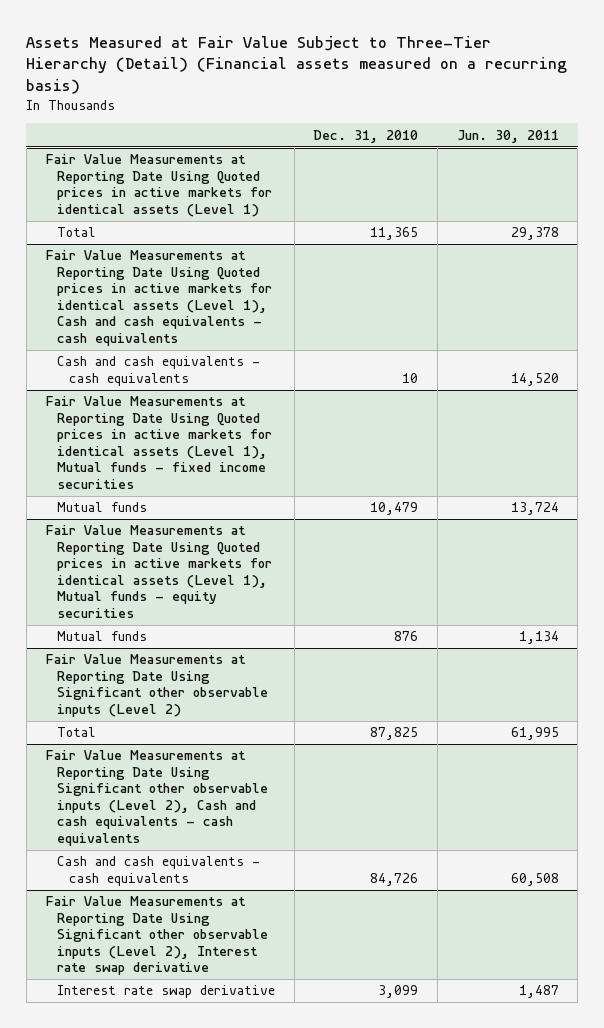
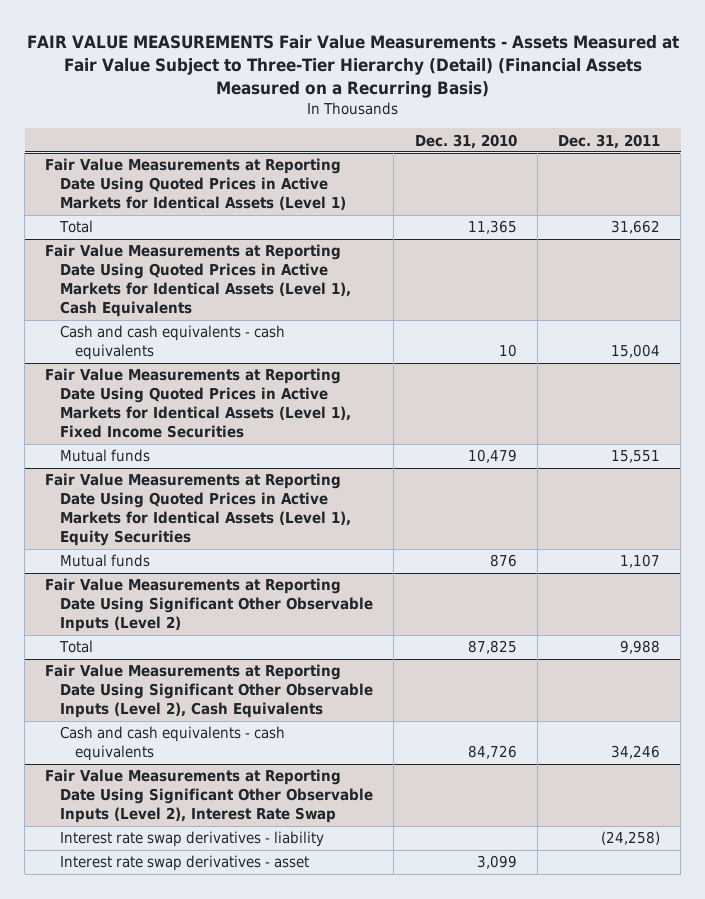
[26,35,568,94] Assets Measured at Fair Value Subject to Three-Tier Hierarchy (Detail) (Financial assets measured on a recurring basis) -> [26,34,679,98] FAIR VALUE MEASUREMENTS Fair Value Measurements - Assets Measured at Fair Value Subject to Three-Tier Hierarchy (Detail) (Financial Assets Measured on a Recurring Basis)
[456,129,559,143] Jun. 30, 2011 -> none
none -> [557,133,660,149] Dec. 31, 2011
[45,154,273,217] Fair Value Measurements at Reporting Date Using Quoted prices in active markets for identical assets (Level 1) -> [45,158,347,211] Fair Value Measurements at Reporting Date Using Quoted Prices in Active Markets for Identical Assets (Level 1)
[45,250,273,346] Fair Value Measurements at Reporting Date Using Quoted prices in active markets for identical assets (Level 1), Cash and cash equivalents - cash equivalents -> [45,244,352,318] Fair Value Measurements at Reporting Date Using Quoted Prices in Active Markets for Identical Assets (Level 1), Cash Equivalents
[45,396,273,489] Fair Value Measurements at Reporting Date Using Quoted prices in active markets for identical assets (Level 1), Mutual funds - fixed income securities -> [45,368,352,439] Fair Value Measurements at Reporting Date Using Quoted Prices in Active Markets for Identical Assets (Level 1), Fixed Income Securities
[45,525,273,618] Fair Value Measurements at Reporting Date Using Quoted prices in active markets for identical assets (Level 1), Mutual funds - equity securities -> [45,473,352,547] Fair Value Measurements at Reporting Date Using Quoted Prices in Active Markets for Identical Assets (Level 1), Equity Securities
[45,654,269,717] Fair Value Measurements at Reporting Date Using Significant other observable inputs (Level 2) -> [45,578,374,633] Fair Value Measurements at Reporting Date Using Significant Other Observable Inputs (Level 2)
[45,750,269,846] Fair Value Measurements at Reporting Date Using Significant other observable inputs (Level 2), Cash and cash equivalents - cash equivalents -> [45,664,374,719] Fair Value Measurements at Reporting Date Using Significant Other Observable Inputs (Level 2), Cash Equivalents
[45,896,269,976] Fair Value Measurements at Reporting Date Using Significant other observable inputs (Level 2), Interest rate swap derivative -> [45,769,374,824] Fair Value Measurements at Reporting Date Using Significant Other Observable Inputs (Level 2), Interest Rate Swap
none -> [60,831,325,848] Interest rate swap derivatives - liability
[57,985,276,999] Interest rate swap derivative -> [60,855,310,872] Interest rate swap derivatives - asset

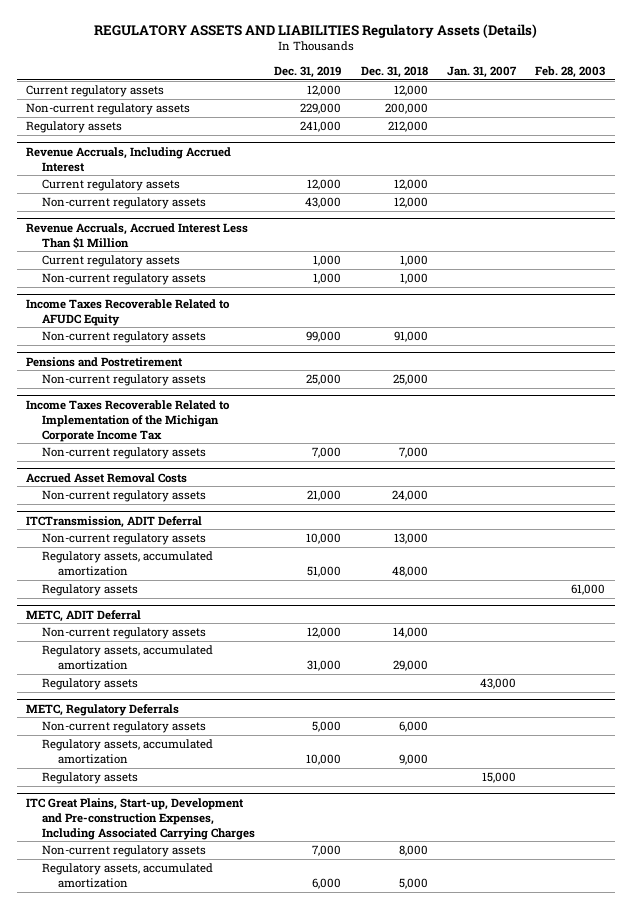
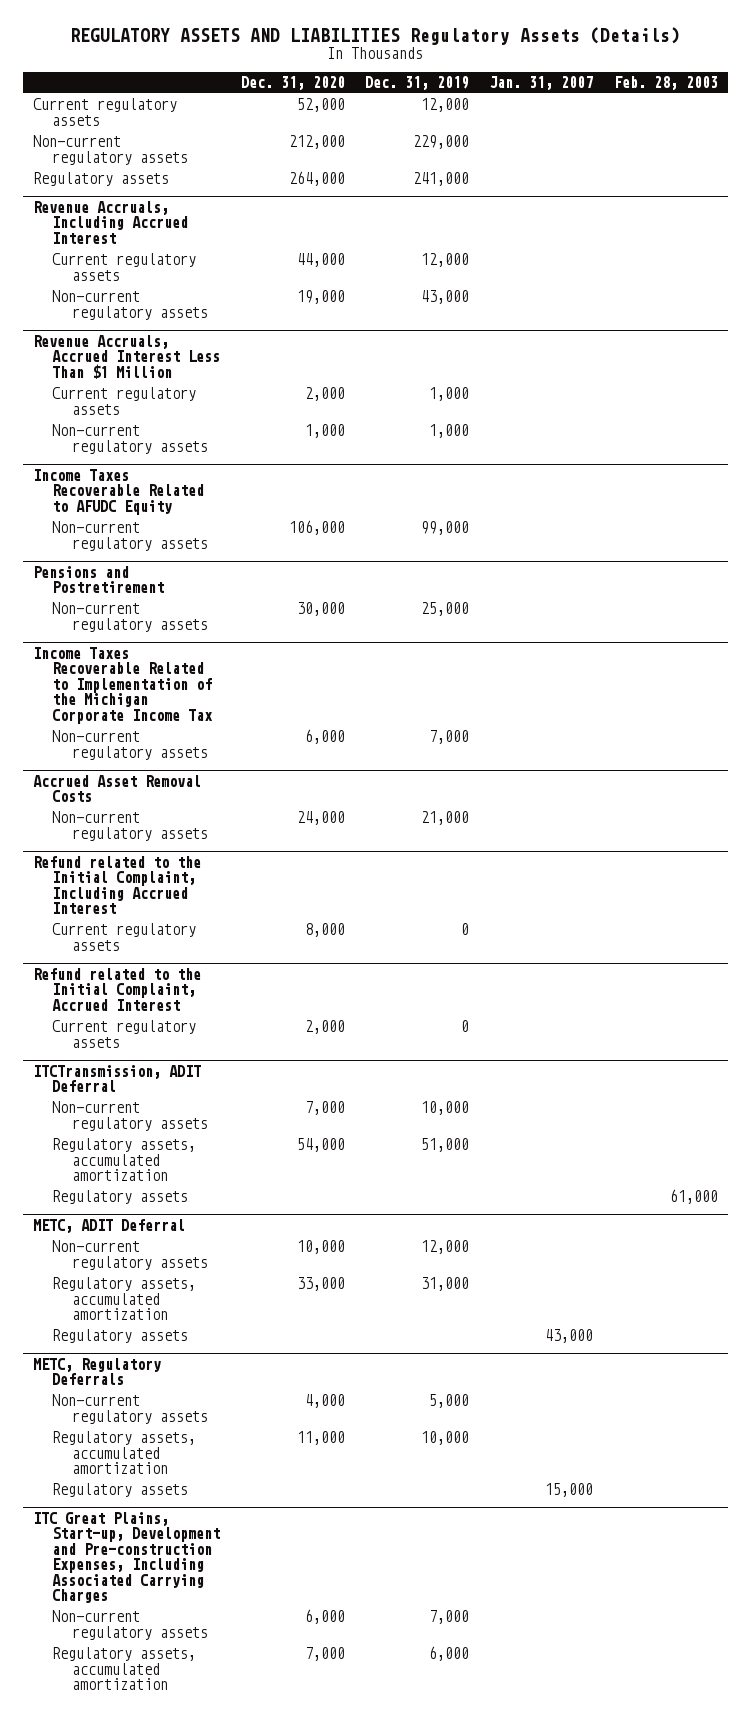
[360,65,428,78] Dec. 31, 2018 -> none
none -> [240,75,345,90] Dec. 31, 2020
none -> [32,856,201,915] Refund related to the Initial Complaint, Including Accrued Interest
none -> [52,923,197,951] Current regulatory assets
none -> [32,968,201,1011] Refund related to the Initial Complaint, Accrued Interest
none -> [52,1020,197,1048] Current regulatory assets

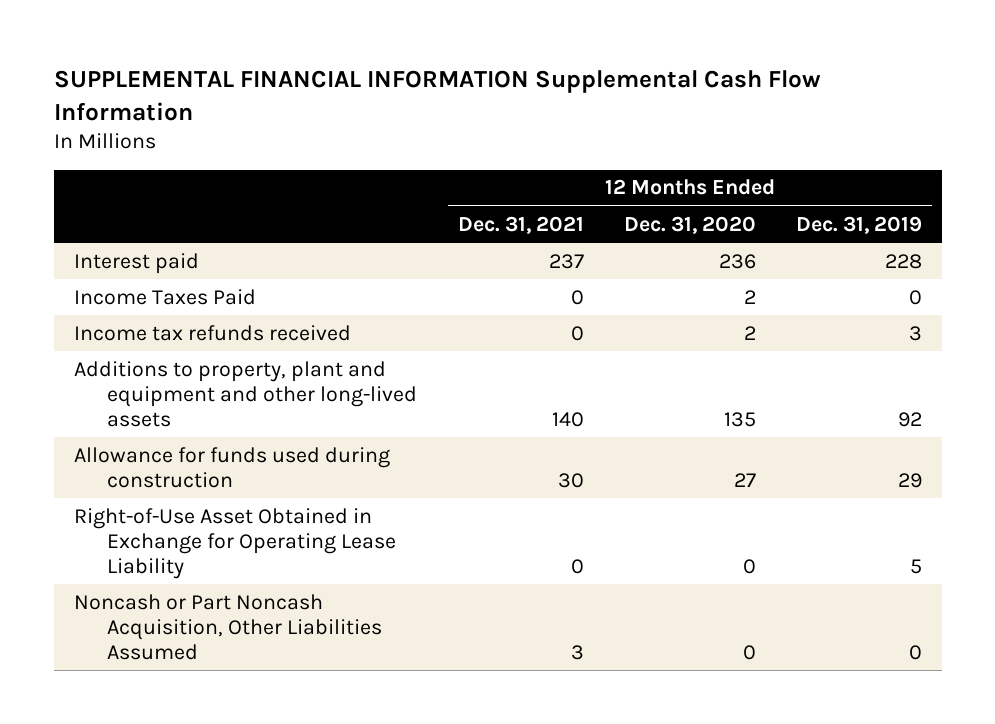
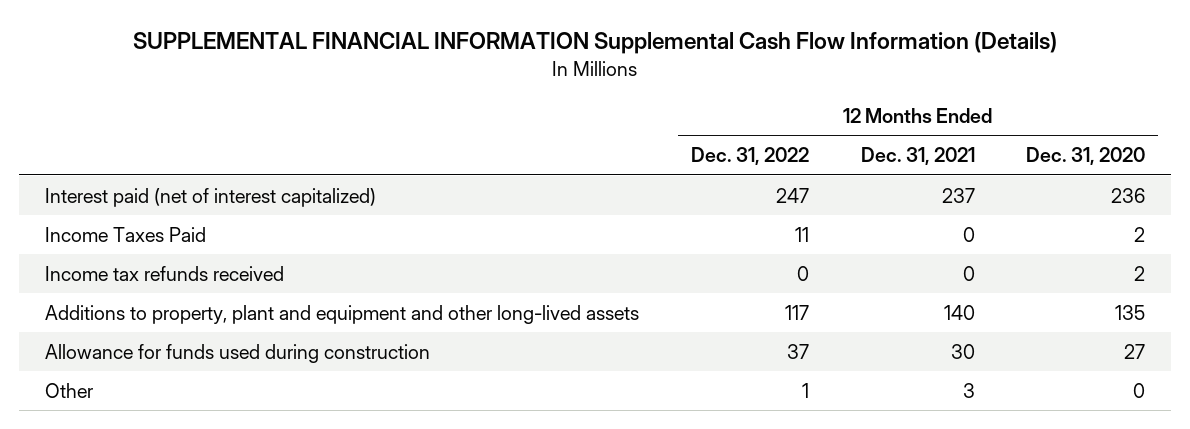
[53,69,821,121] SUPPLEMENTAL FINANCIAL INFORMATION Supplemental Cash Flow Information -> [133,32,1058,55] SUPPLEMENTAL FINANCIAL INFORMATION Supplemental Cash Flow Information (Details)
[795,215,922,234] Dec. 31, 2019 -> none
none -> [690,147,809,166] Dec. 31, 2022
[73,252,199,274] Interest paid -> [44,187,376,207] Interest paid (net of interest capitalized)
[73,507,397,579] Right-of-Use Asset Obtained in Exchange for Operating Lease Liability -> none
[73,593,383,660] Noncash or Part Noncash Acquisition, Other Liabilities Assumed -> none
none -> [44,382,93,398] Other

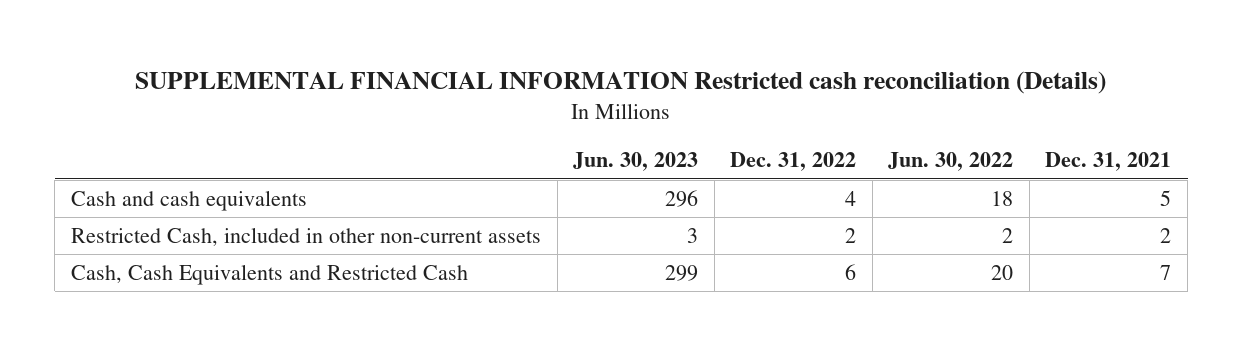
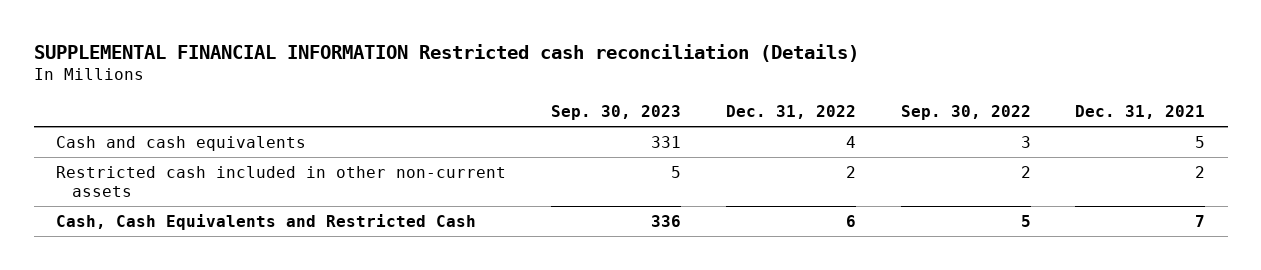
[573,152,699,172] Jun. 30, 2023 -> none
[888,152,1014,172] Jun. 30, 2022 -> none
none -> [550,105,681,121] Sep. 30, 2023
none -> [900,105,1031,121] Sep. 30, 2022
[70,227,541,247] Restricted Cash, included in other non-current assets -> [56,165,507,197] Restricted cash included in other non-current assets

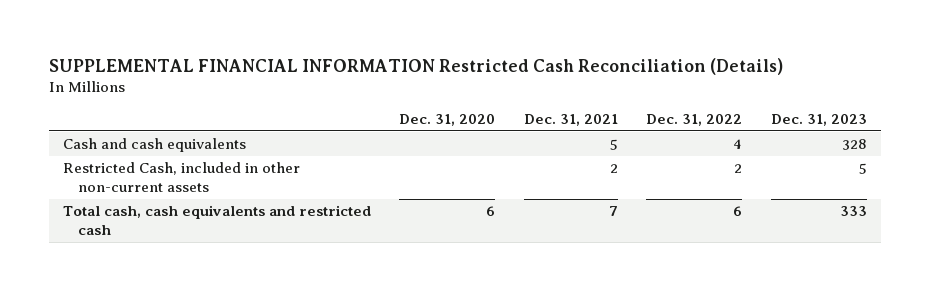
[33,43,859,62] SUPPLEMENTAL FINANCIAL INFORMATION Restricted cash reconciliation (Details) -> [48,57,783,75] SUPPLEMENTAL FINANCIAL INFORMATION Restricted Cash Reconciliation (Details)
[550,105,681,121] Sep. 30, 2023 -> none
[900,105,1031,121] Sep. 30, 2022 -> none
none -> [399,114,496,127] Dec. 31, 2020
none -> [770,114,867,127] Dec. 31, 2023
[56,165,507,197] Restricted cash included in other non-current assets -> [62,162,300,192] Restricted Cash, included in other non-current assets
[56,213,477,230] Cash, Cash Equivalents and Restricted Cash -> [62,205,371,235] Total cash, cash equivalents and restricted cash

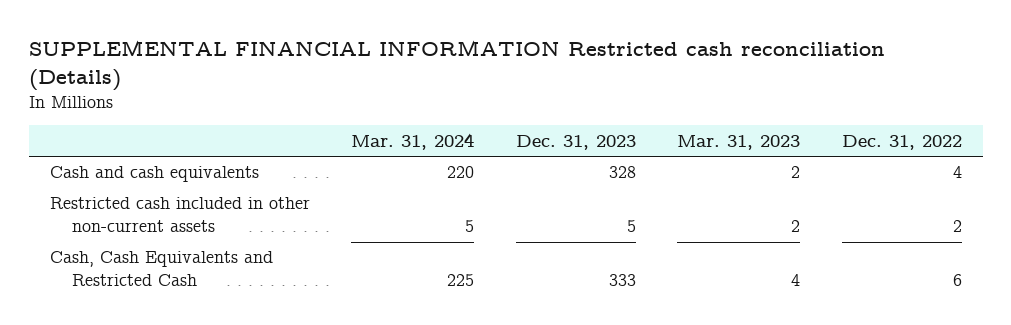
[48,57,783,75] SUPPLEMENTAL FINANCIAL INFORMATION Restricted Cash Reconciliation (Details) -> [28,40,885,91] SUPPLEMENTAL FINANCIAL INFORMATION Restricted cash reconciliation (Details)
[399,114,496,127] Dec. 31, 2020 -> none
[523,114,618,127] Dec. 31, 2021 -> none
none -> [351,132,475,150] Mar. 31, 2024
none -> [677,134,801,150] Mar. 31, 2023
[62,162,300,192] Restricted Cash, included in other non-current assets -> [49,197,310,233] Restricted cash included in other non-current assets
[62,205,371,235] Total cash, cash equivalents and restricted cash -> [49,251,273,287] Cash, Cash Equivalents and Restricted Cash

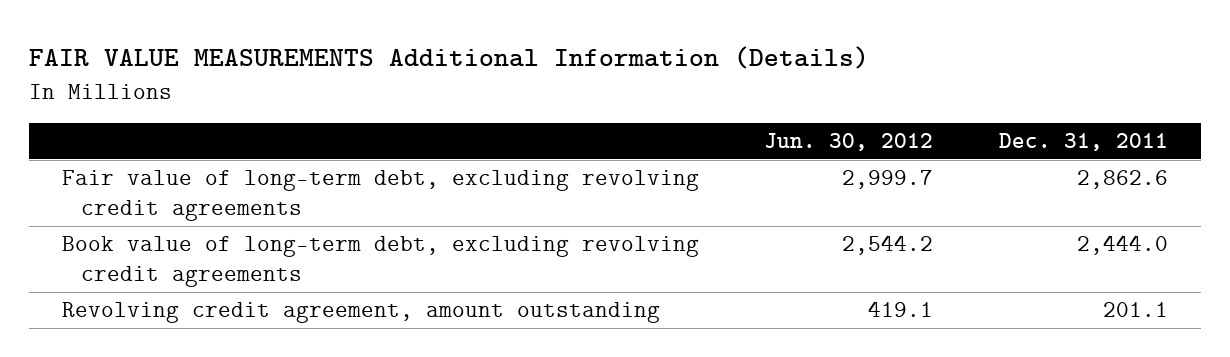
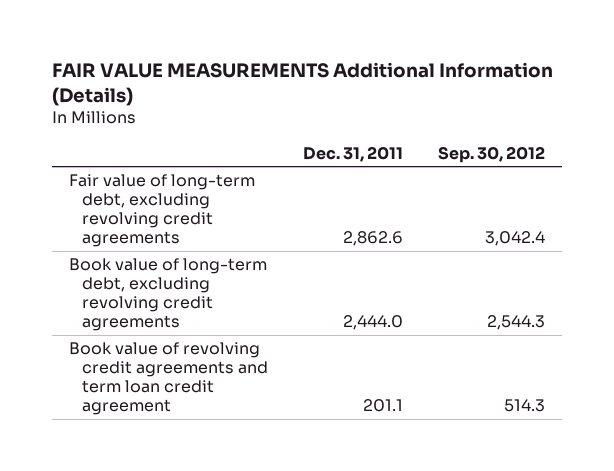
[764,133,934,152] Jun. 30, 2012 -> none
none -> [437,145,545,163] Sep. 30, 2012
[61,302,660,324] Revolving credit agreement, amount outstanding -> [69,342,269,415] Book value of revolving credit agreements and term loan credit agreement

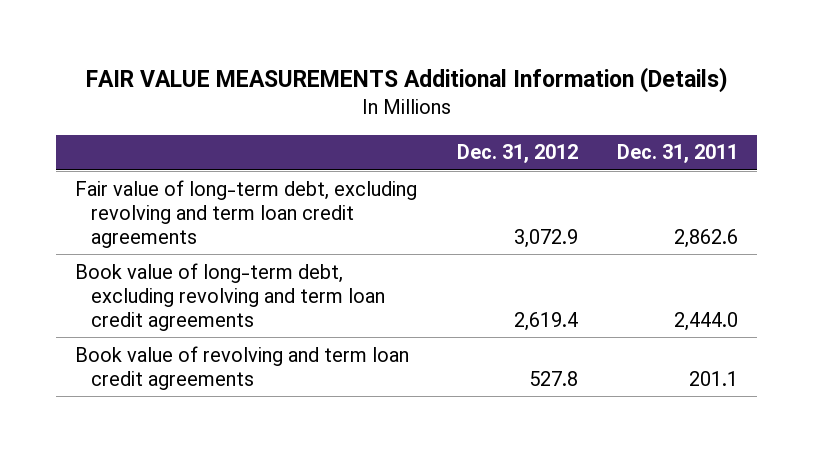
[437,145,545,163] Sep. 30, 2012 -> none
none -> [456,144,578,164] Dec. 31, 2012
[69,174,256,247] Fair value of long-term debt, excluding revolving credit agreements -> [75,179,418,248] Fair value of long-term debt, excluding revolving and term loan credit agreements
[69,258,268,331] Book value of long-term debt, excluding revolving credit agreements -> [75,262,385,331] Book value of long-term debt, excluding revolving and term loan credit agreements
[69,342,269,415] Book value of revolving credit agreements and term loan credit agreement -> [75,345,410,390] Book value of revolving and term loan credit agreements

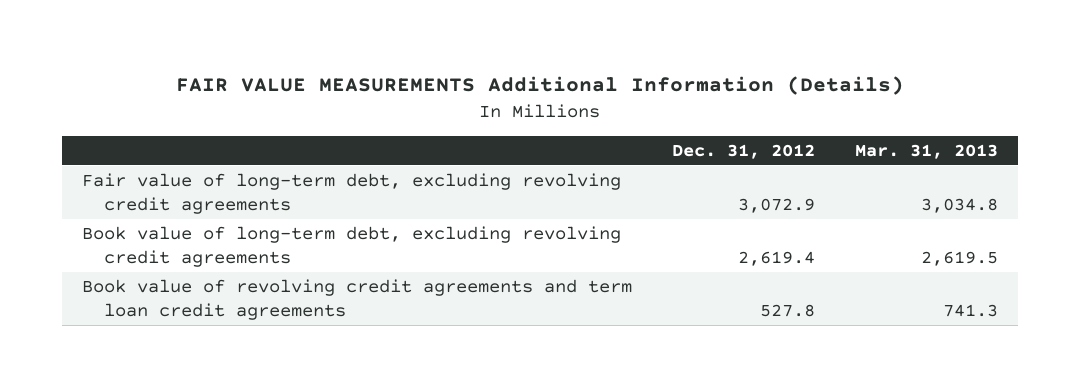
[616,144,738,164] Dec. 31, 2011 -> none
none -> [855,143,999,159] Mar. 31, 2013
[75,179,418,248] Fair value of long-term debt, excluding revolving and term loan credit agreements -> [82,173,622,214] Fair value of long-term debt, excluding revolving credit agreements
[75,262,385,331] Book value of long-term debt, excluding revolving and term loan credit agreements -> [82,226,622,267] Book value of long-term debt, excluding revolving credit agreements
[75,345,410,390] Book value of revolving and term loan credit agreements -> [82,279,633,320] Book value of revolving credit agreements and term loan credit agreements

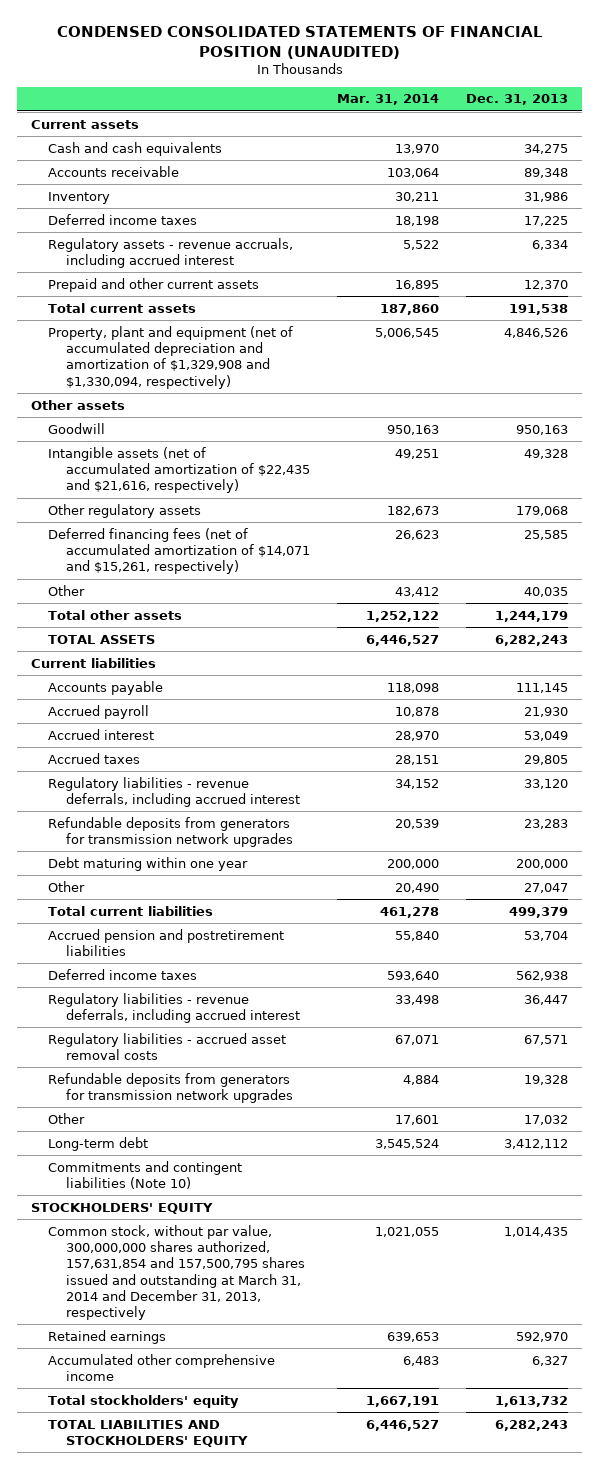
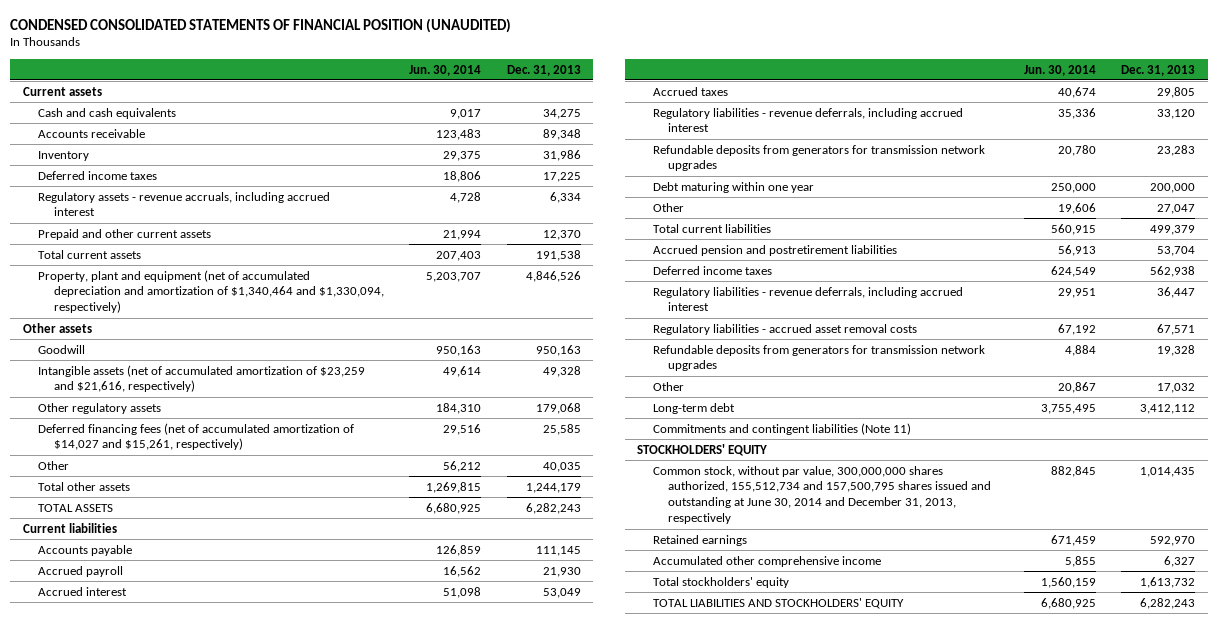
[336,94,439,106] Mar. 31, 2014 -> none
none -> [409,64,482,76] Jun. 30, 2014
[48,325,294,389] Property, plant and equipment (net of accumulated depreciation and amortization of $1,329,908 and $1,330,094, respectively) -> [38,269,384,314] Property, plant and equipment (net of accumulated depreciation and amortization of $1,340,464 and $1,330,094, respectively)
[48,446,310,494] Intangible assets (net of accumulated amortization of $22,435 and $21,616, respectively) -> [38,364,366,393] Intangible assets (net of accumulated amortization of $23,259 and $21,616, respectively)
[48,527,310,575] Deferred financing fees (net of accumulated amortization of $14,071 and $15,261, respectively) -> [38,422,355,451] Deferred financing fees (net of accumulated amortization of $14,027 and $15,261, respectively)
[48,1160,243,1189] Commitments and contingent liabilities (Note 10) -> [652,422,911,435] Commitments and contingent liabilities (Note 11)
[48,1224,305,1321] Common stock, without par value, 300,000,000 shares authorized, 157,631,854 and 157,500,795 shares issued and outstanding at March 31, 2014 and December 31, 2013, respectively -> [652,465,992,525] Common stock, without par value, 300,000,000 shares authorized, 155,512,734 and 157,500,795 shares issued and outstanding at June 30, 2014 and December 31, 2013, respectively

